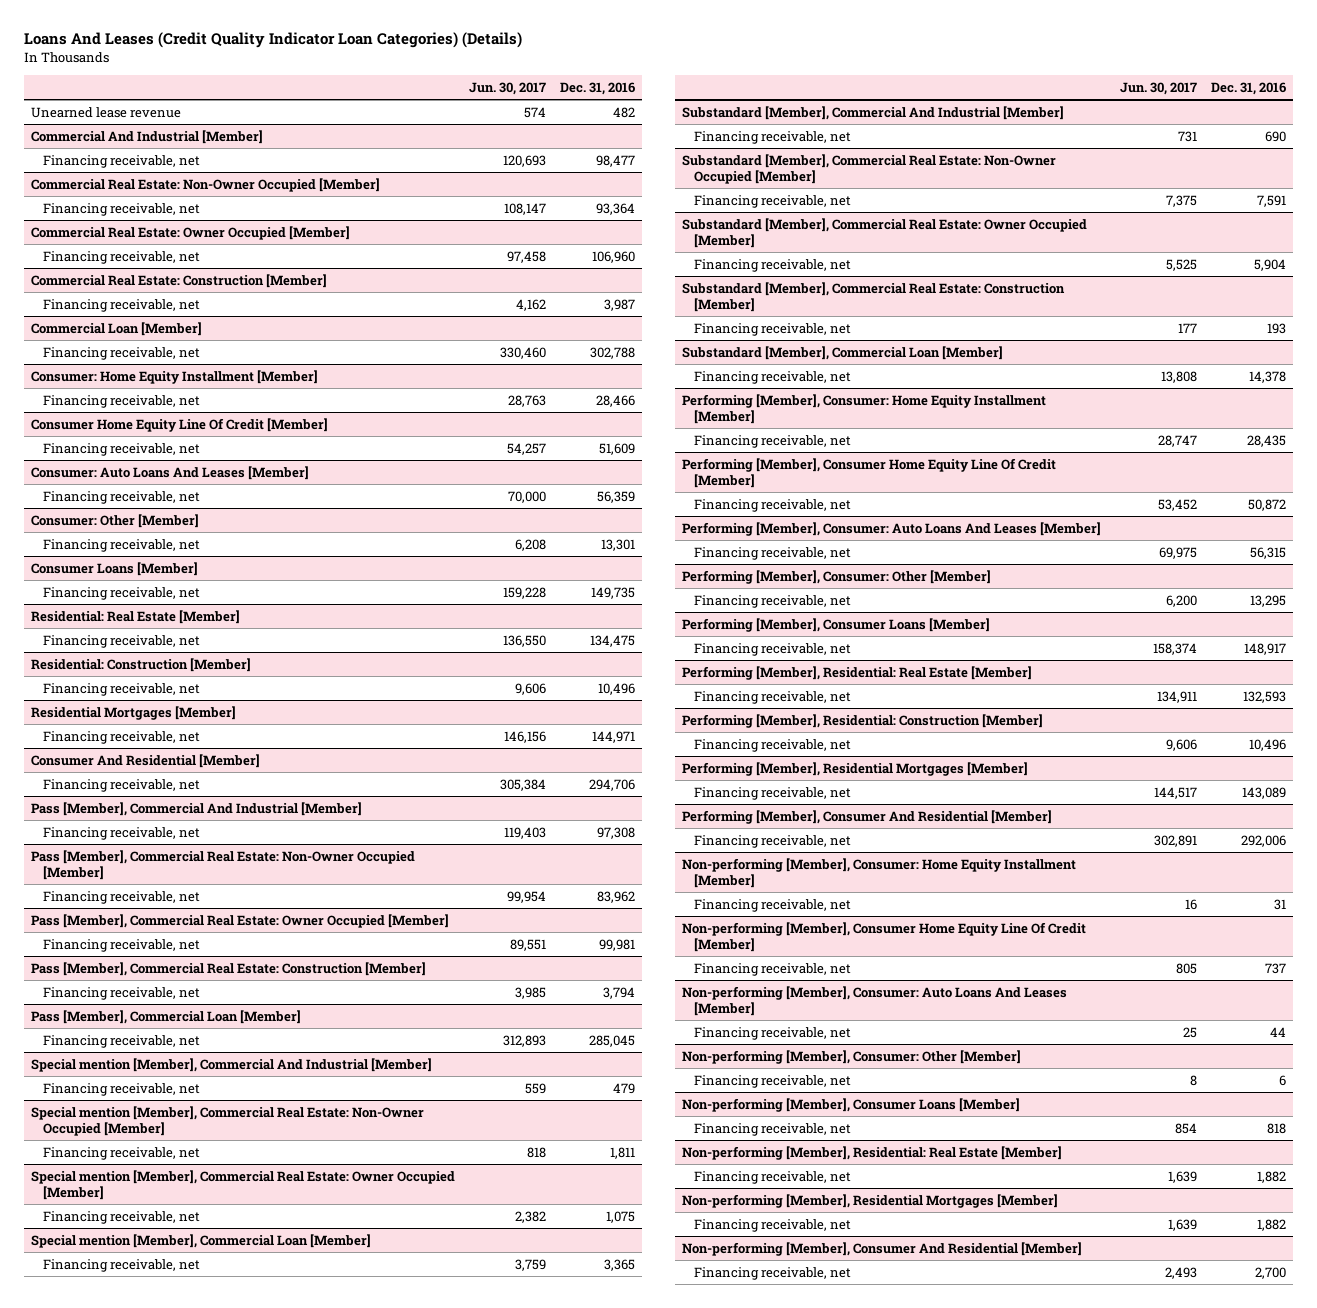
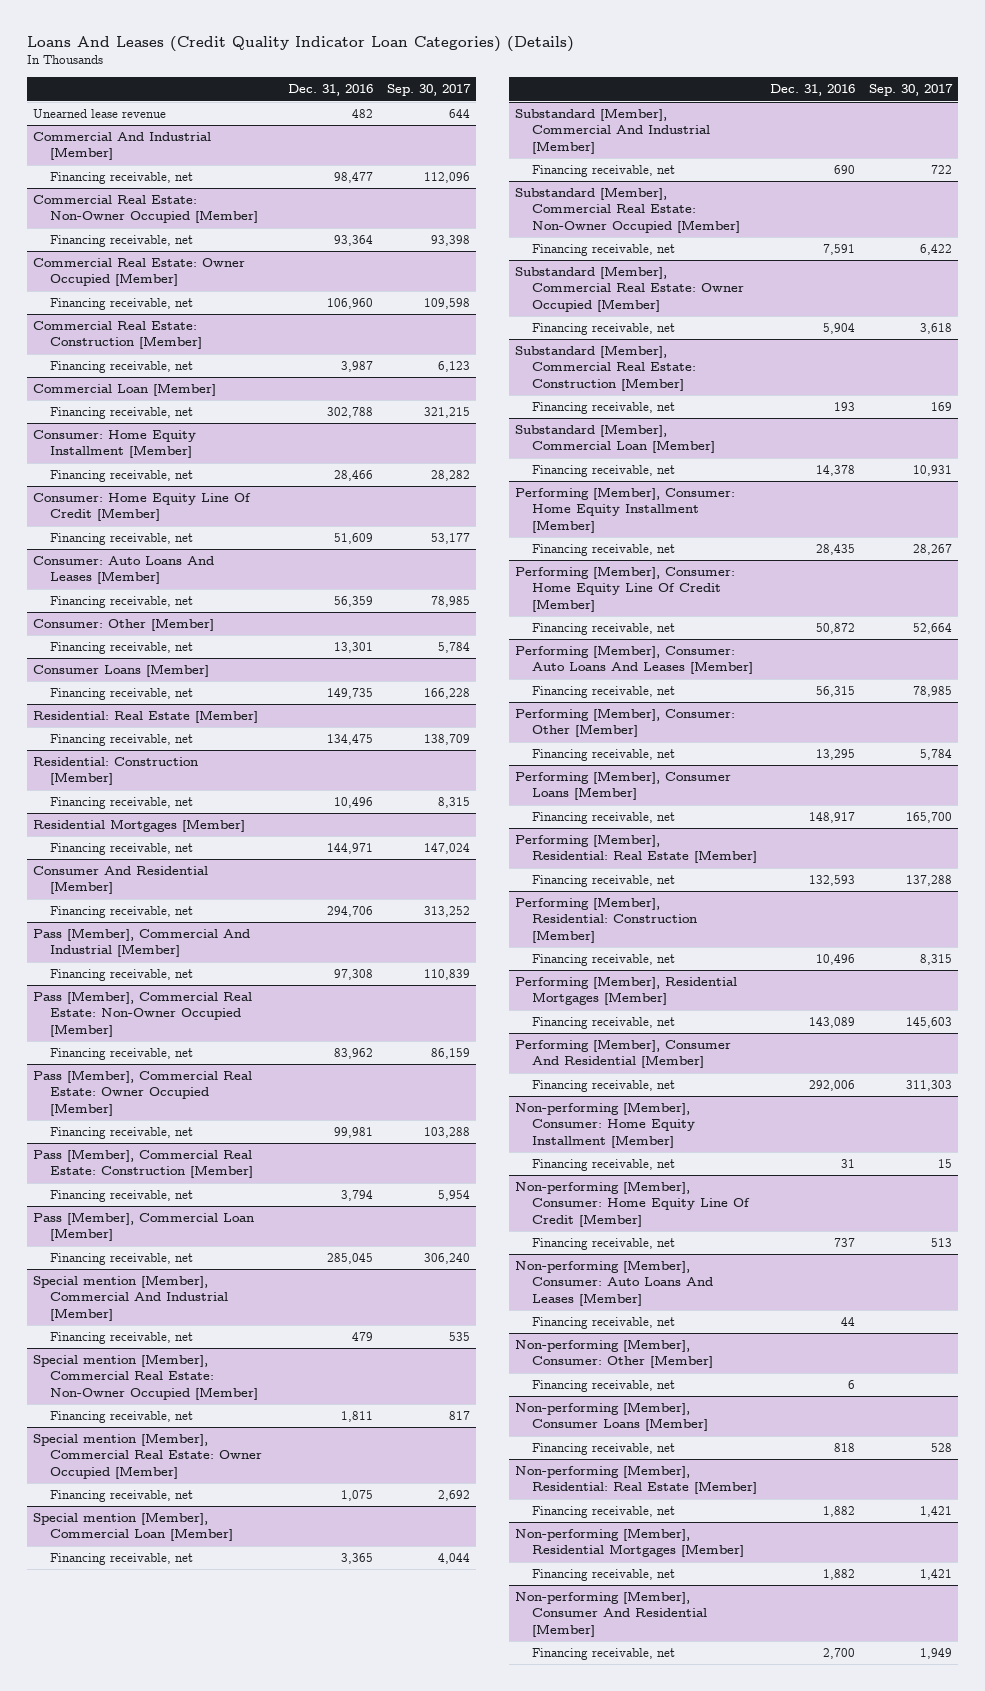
[468,82,546,96] Jun. 30, 2017 -> none
none -> [386,84,471,97] Sep. 30, 2017
[30,417,328,432] Consumer Home Equity Line Of Credit [Member] -> [33,493,252,522] Consumer: Home Equity Line Of Credit [Member]
[682,457,1057,488] Performing [Member], Consumer Home Equity Line Of Credit [Member] -> [515,566,736,612] Performing [Member], Consumer: Home Equity Line Of Credit [Member]
[682,921,1087,952] Non-performing [Member], Consumer Home Equity Line Of Credit [Member] -> [515,1181,750,1227] Non-performing [Member], Consumer: Home Equity Line Of Credit [Member]

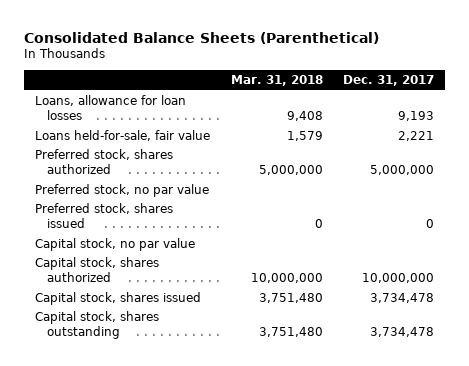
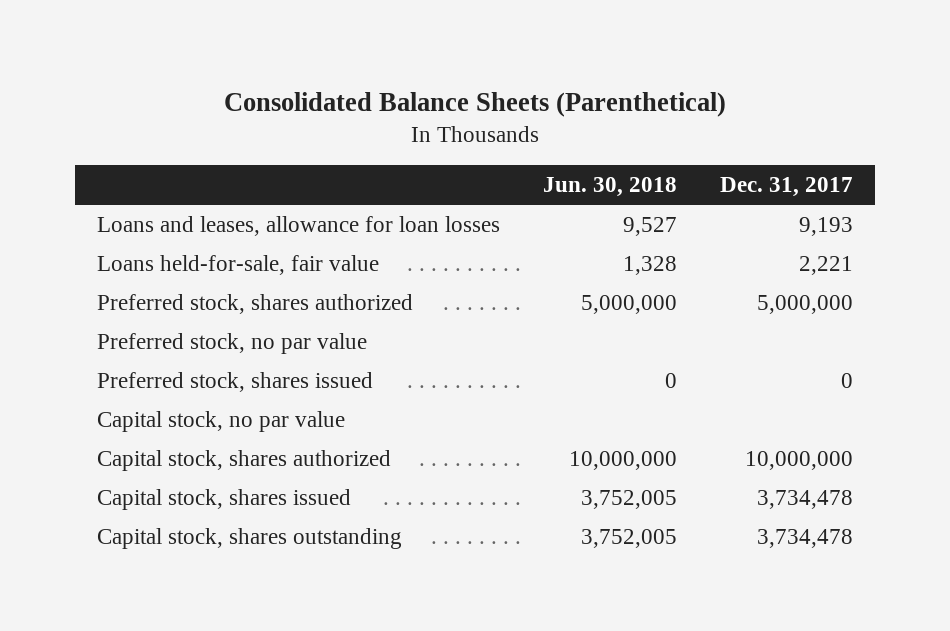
[230,75,323,87] Mar. 31, 2018 -> none
none -> [542,176,677,197] Jun. 30, 2018
[34,95,186,121] Loans, allowance for loan losses -> [96,215,500,236] Loans and leases, allowance for loan losses

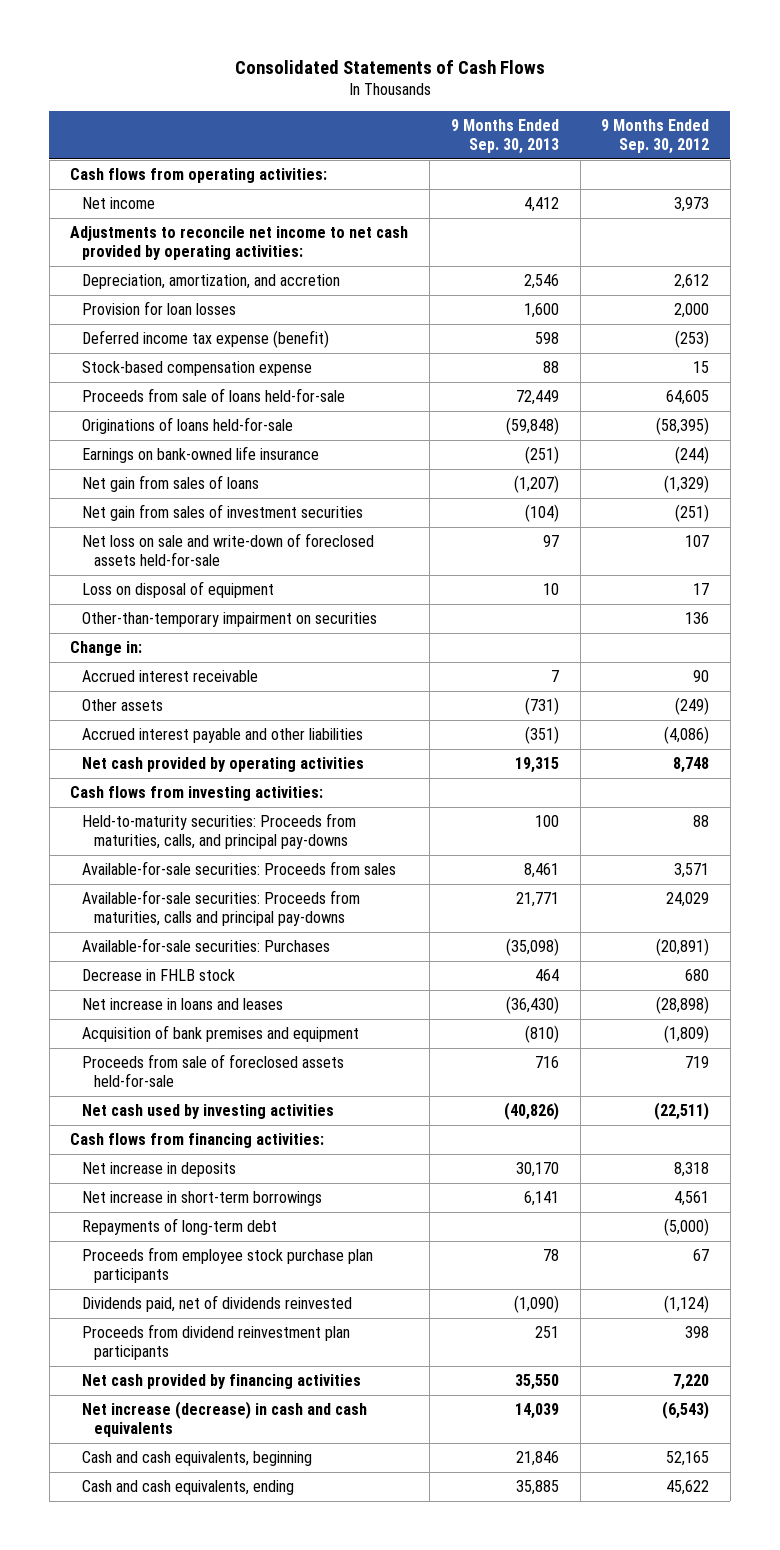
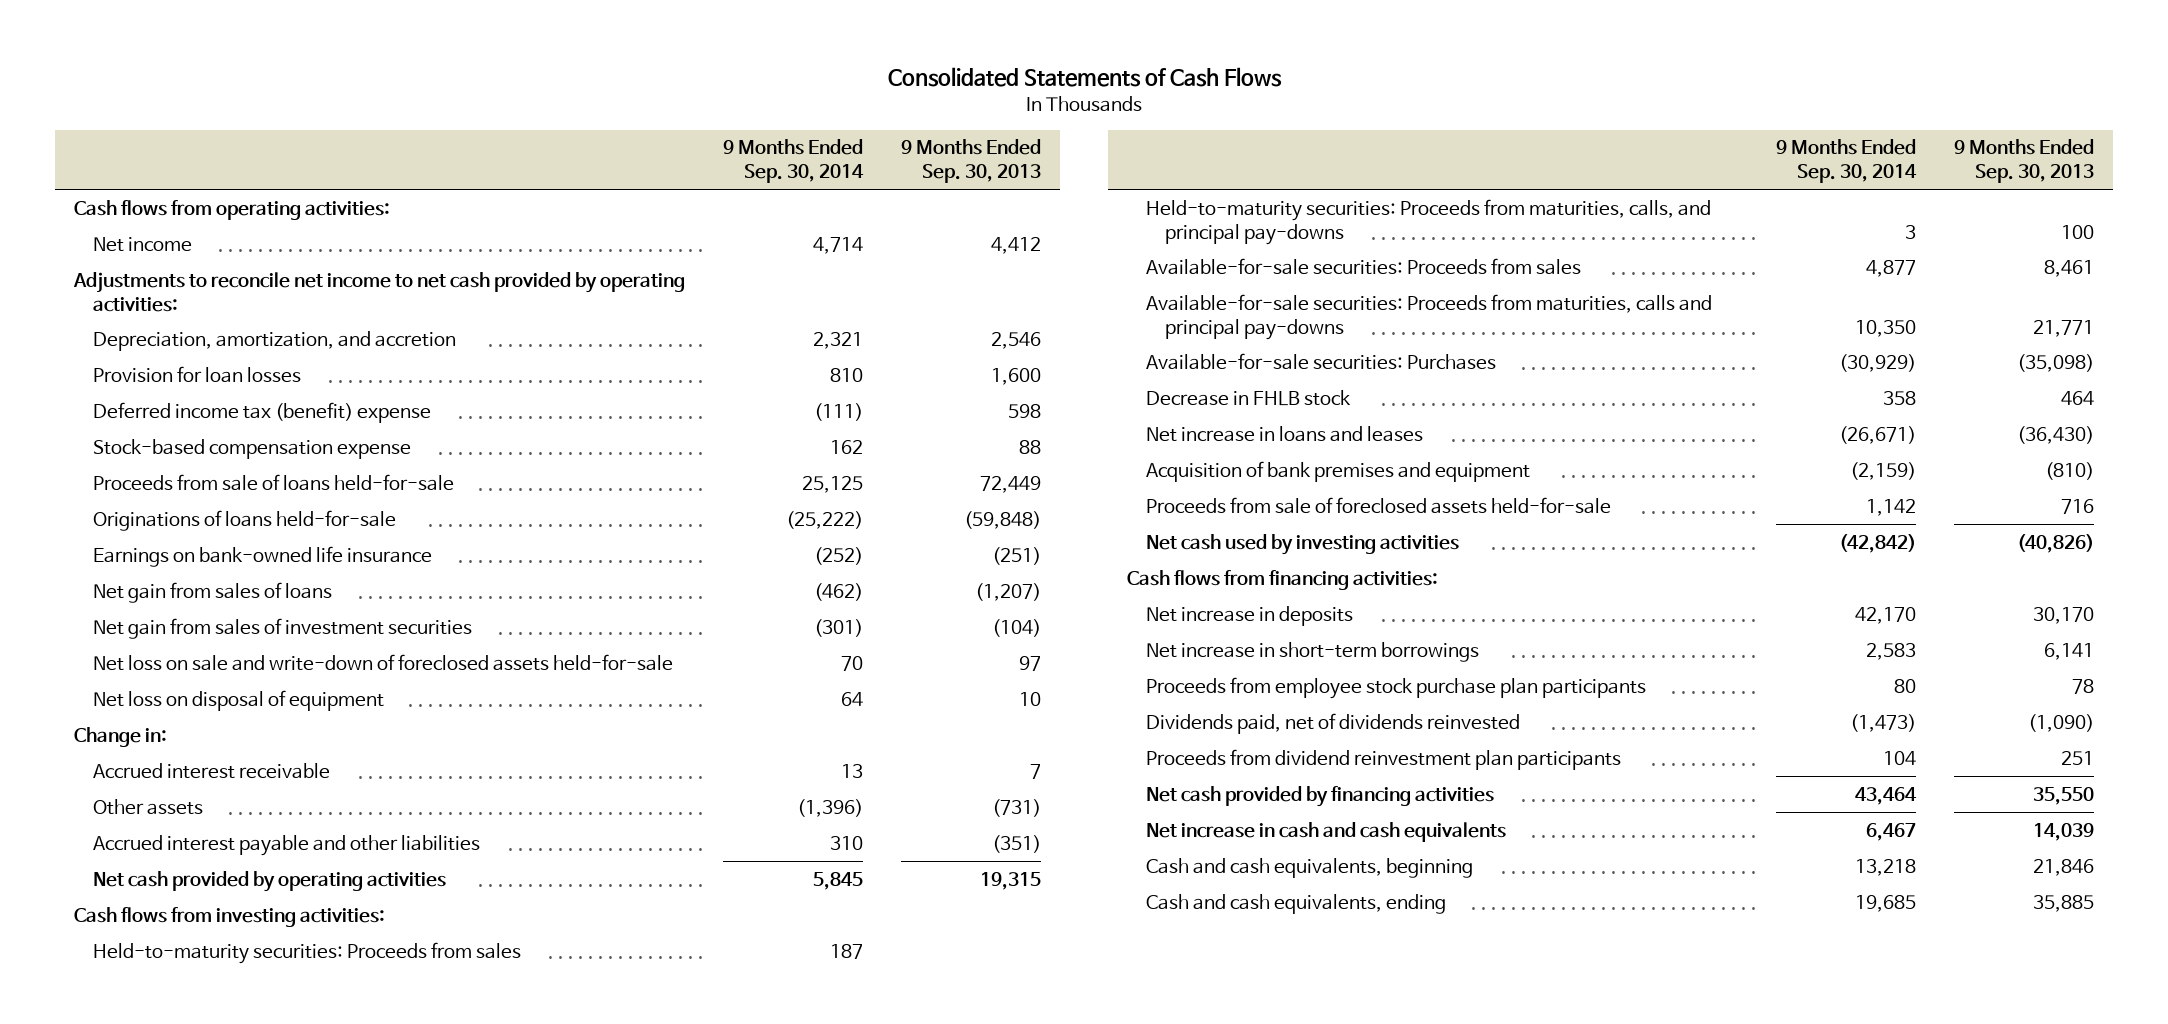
[601,119,710,155] 9 Months Ended Sep. 30, 2012 -> none
none -> [723,139,865,184] 9 Months Ended Sep. 30, 2014
[81,329,329,348] Deferred income tax expense (benefit) -> [92,401,431,423] Deferred income tax (benefit) expense
[81,611,377,627] Other-than-temporary impairment on securities -> none
[81,580,274,598] Loss on disposal of equipment -> [92,689,384,711] Net loss on disposal of equipment
none -> [92,941,521,964] Held-to-maturity securities: Proceeds from sales
[81,1217,277,1235] Repayments of long-term debt -> none
[81,1400,367,1438] Net increase (decrease) in cash and cash equivalents -> [1146,821,1507,842] Net increase in cash and cash equivalents

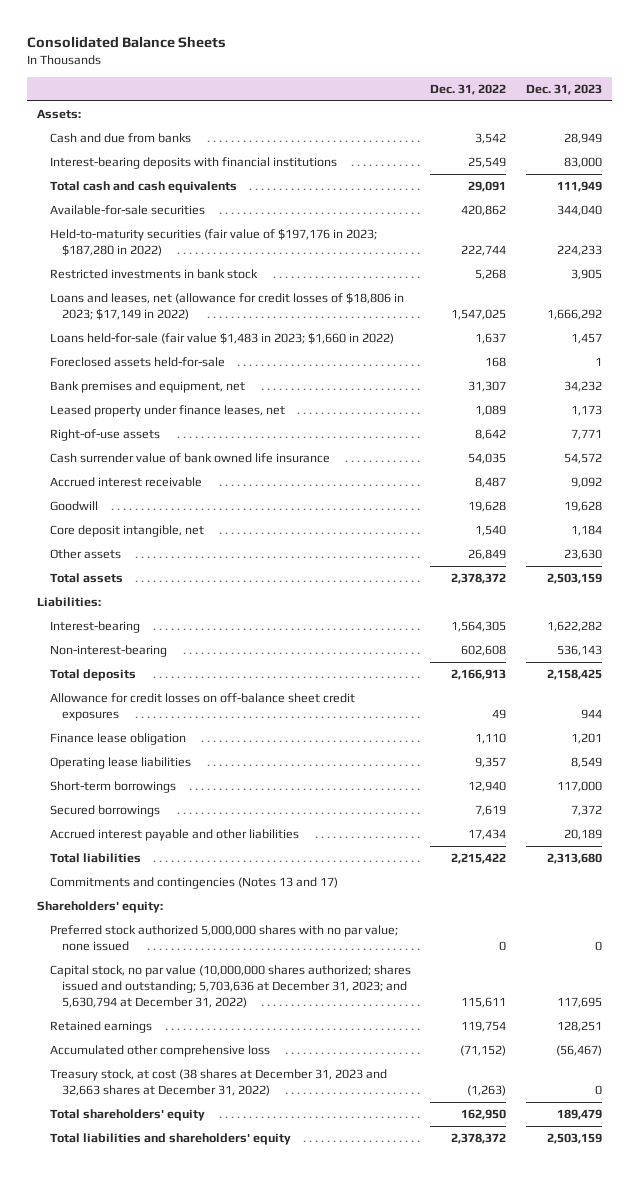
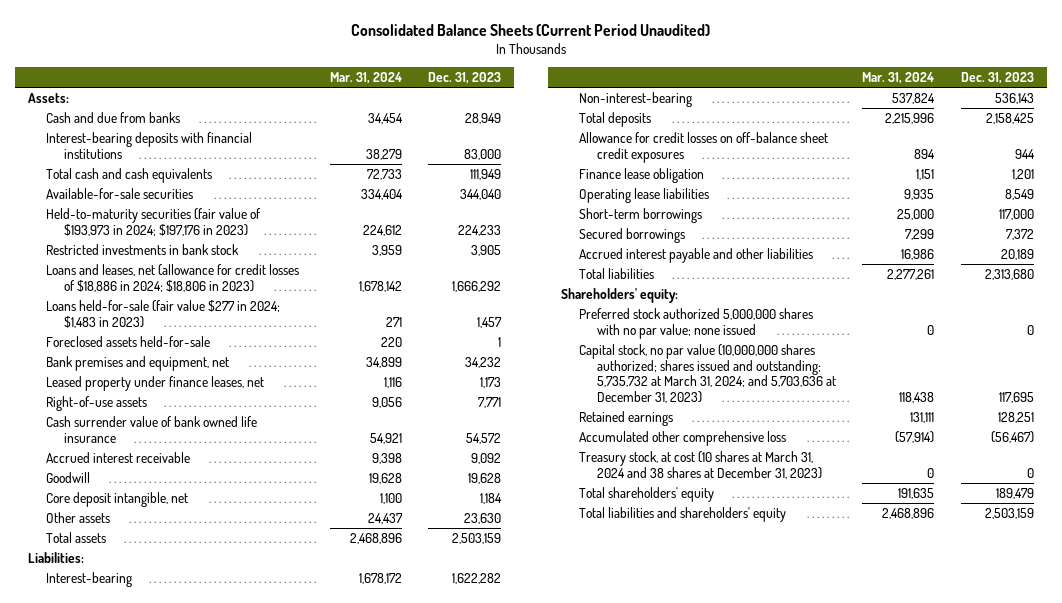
[27,35,227,48] Consolidated Balance Sheets -> [350,23,710,36] Consolidated Balance Sheets (Current Period Unaudited)
[430,83,507,95] Dec. 31, 2022 -> none
none -> [329,71,402,84] Mar. 31, 2024
[49,229,377,256] Held-to-maturity securities (fair value of $197,176 in 2023; $187,280 in 2022) -> [46,207,262,236] Held-to-maturity securities (fair value of $193,973 in 2024; $197,176 in 2023)
[49,293,404,320] Loans and leases, net (allowance for credit losses of $18,806 in 2023; $17,149 in 2022) -> [46,263,300,292] Loans and leases, net (allowance for credit losses of $18,886 in 2024; $18,806 in 2023)
[49,333,394,345] Loans held-for-sale (fair value $1,483 in 2023; $1,660 in 2022) -> [46,299,281,328] Loans held-for-sale (fair value $277 in 2024; $1,483 in 2023)
[49,877,338,890] Commitments and contingencies (Notes 13 and 17) -> none
[49,965,411,1008] Capital stock, no par value (10,000,000 shares authorized; shares issued and outstanding; 5,703,636 at December 31, 2023; and 5,630,794 at December 31, 2022) -> [578,343,836,404] Capital stock, no par value (10,000,000 shares authorized; shares issued and outstanding; 5,735,732 at March 31, 2024; and 5,703,636 at December 31, 2023)
[49,1069,387,1096] Treasury stock, at cost (38 shares at December 31, 2023 and 32,663 shares at December 31, 2022) -> [578,450,822,479] Treasury stock, at cost (10 shares at March 31, 2024 and 38 shares at December 31, 2023)

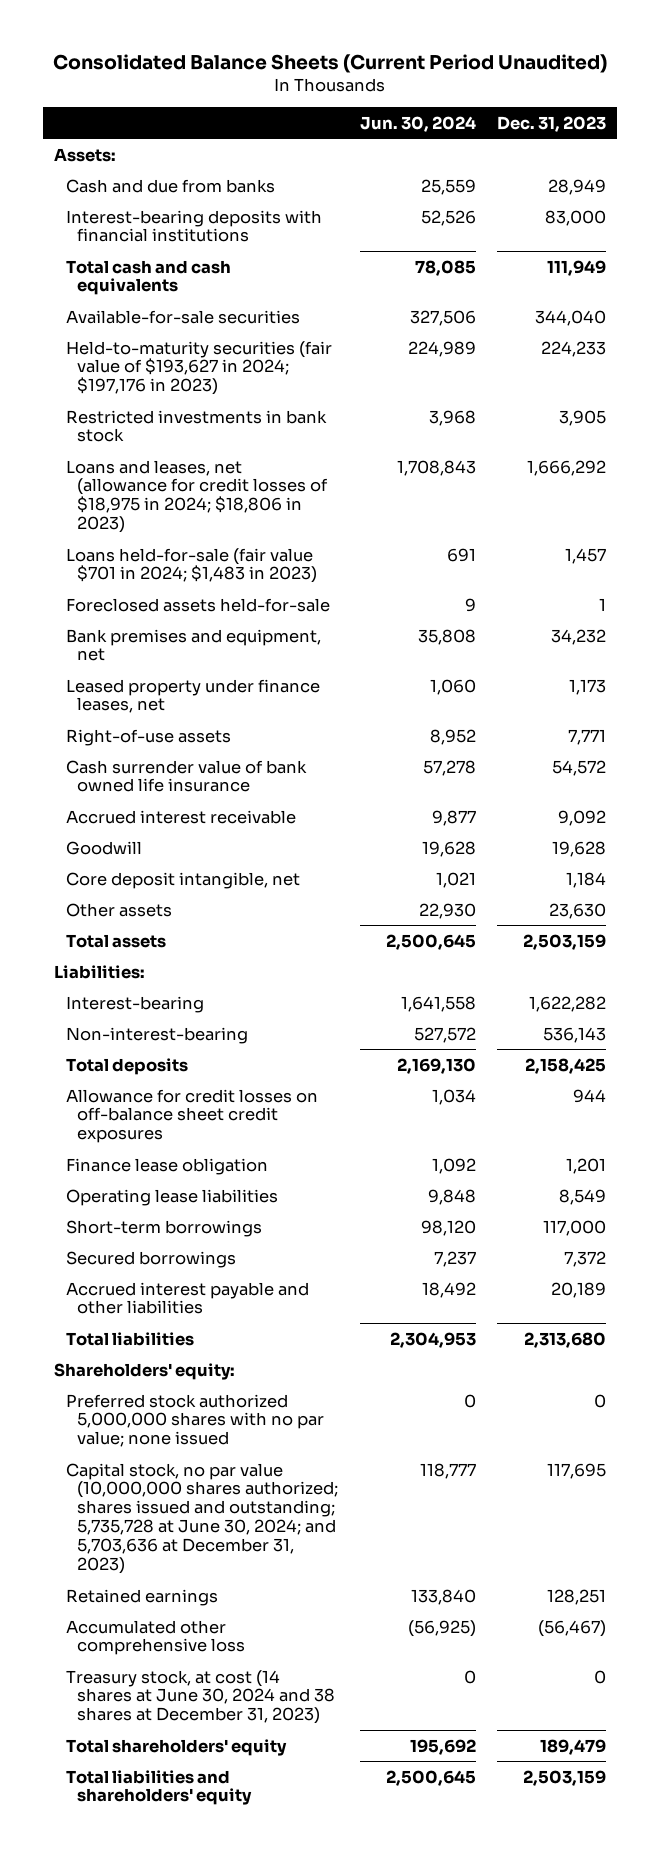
[329,71,402,84] Mar. 31, 2024 -> none
none -> [359,115,476,132] Jun. 30, 2024
[46,207,262,236] Held-to-maturity securities (fair value of $193,973 in 2024; $197,176 in 2023) -> [65,340,332,396] Held-to-maturity securities (fair value of $193,627 in 2024; $197,176 in 2023)
[46,263,300,292] Loans and leases, net (allowance for credit losses of $18,886 in 2024; $18,806 in 2023) -> [65,459,329,534] Loans and leases, net (allowance for credit losses of $18,975 in 2024; $18,806 in 2023)
[46,299,281,328] Loans held-for-sale (fair value $277 in 2024; $1,483 in 2023) -> [65,547,318,584] Loans held-for-sale (fair value $701 in 2024; $1,483 in 2023)
[578,343,836,404] Capital stock, no par value (10,000,000 shares authorized; shares issued and outstanding; 5,735,732 at March 31, 2024; and 5,703,636 at December 31, 2023) -> [65,1462,339,1575] Capital stock, no par value (10,000,000 shares authorized; shares issued and outstanding; 5,735,728 at June 30, 2024; and 5,703,636 at December 31, 2023)
[578,450,822,479] Treasury stock, at cost (10 shares at March 31, 2024 and 38 shares at December 31, 2023) -> [65,1669,336,1725] Treasury stock, at cost (14 shares at June 30, 2024 and 38 shares at December 31, 2023)

